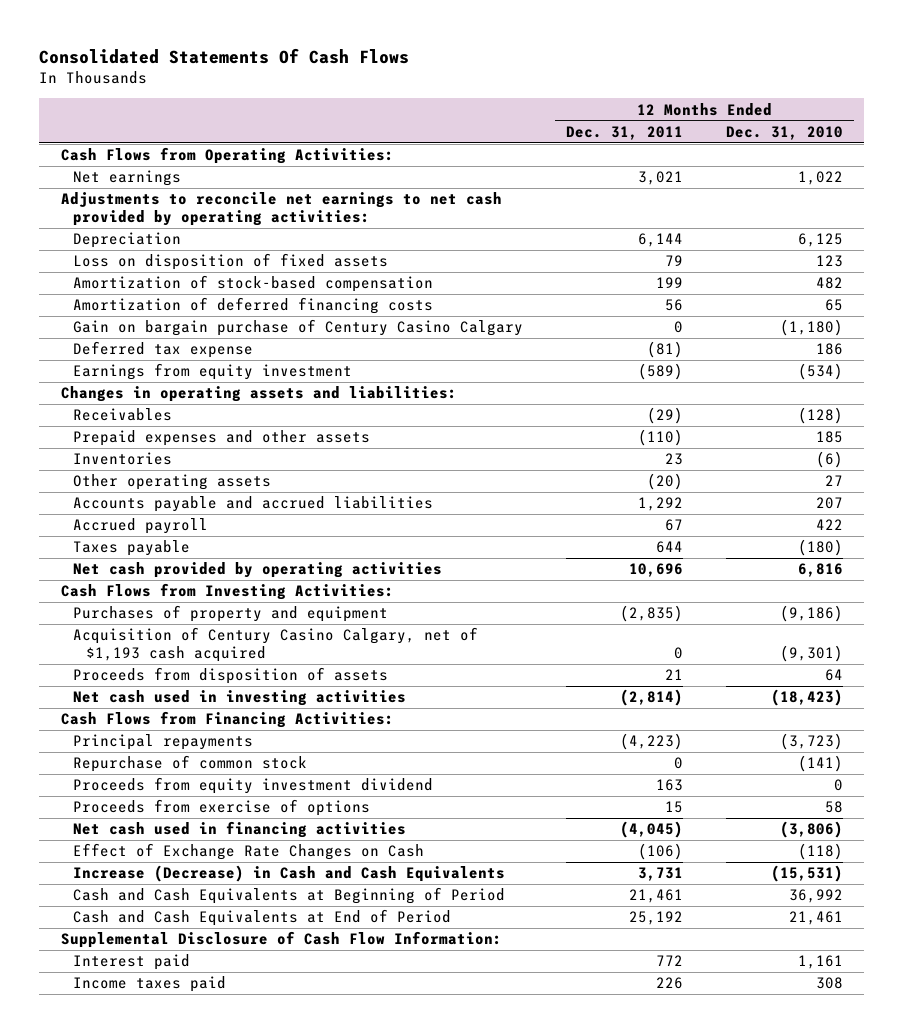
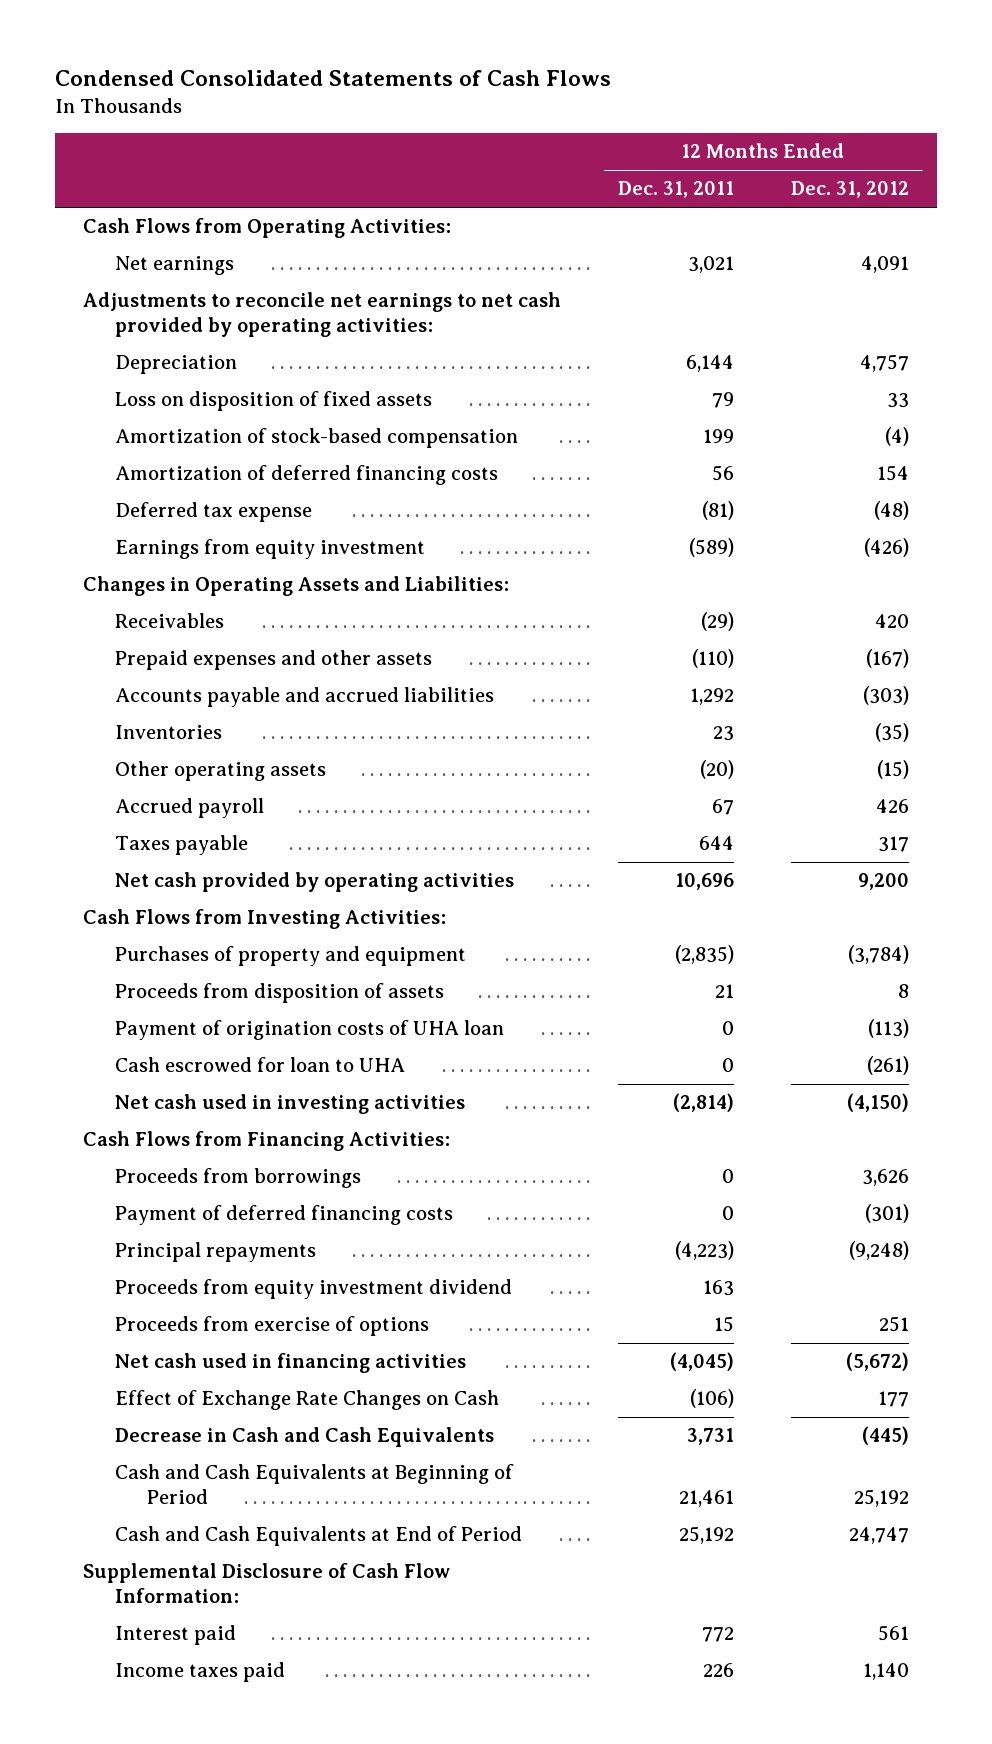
[39,47,410,64] Consolidated Statements Of Cash Flows -> [55,70,612,87] Condensed Consolidated Statements of Cash Flows
[725,125,843,140] Dec. 31, 2010 -> none
none -> [790,181,909,199] Dec. 31, 2012
[73,319,524,337] Gain on bargain purchase of Century Casino Calgary -> none
[60,386,457,403] Changes in operating assets and liabilities: -> [83,576,510,597] Changes in Operating Assets and Liabilities:
[73,496,434,513] Accounts payable and accrued liabilities -> [115,687,495,708] Accounts payable and accrued liabilities
[73,627,479,663] Acquisition of Century Casino Calgary, net of $1,193 cash acquired -> none
none -> [115,1020,505,1041] Payment of origination costs of UHA loan
none -> [115,1057,406,1073] Cash escrowed for loan to UHA
none -> [115,1168,362,1189] Proceeds from borrowings
none -> [115,1205,454,1226] Payment of deferred financing costs
[73,755,308,773] Repurchase of common stock -> none
[73,865,506,883] Increase (Decrease) in Cash and Cash Equivalents -> [115,1427,495,1448] Decrease in Cash and Cash Equivalents

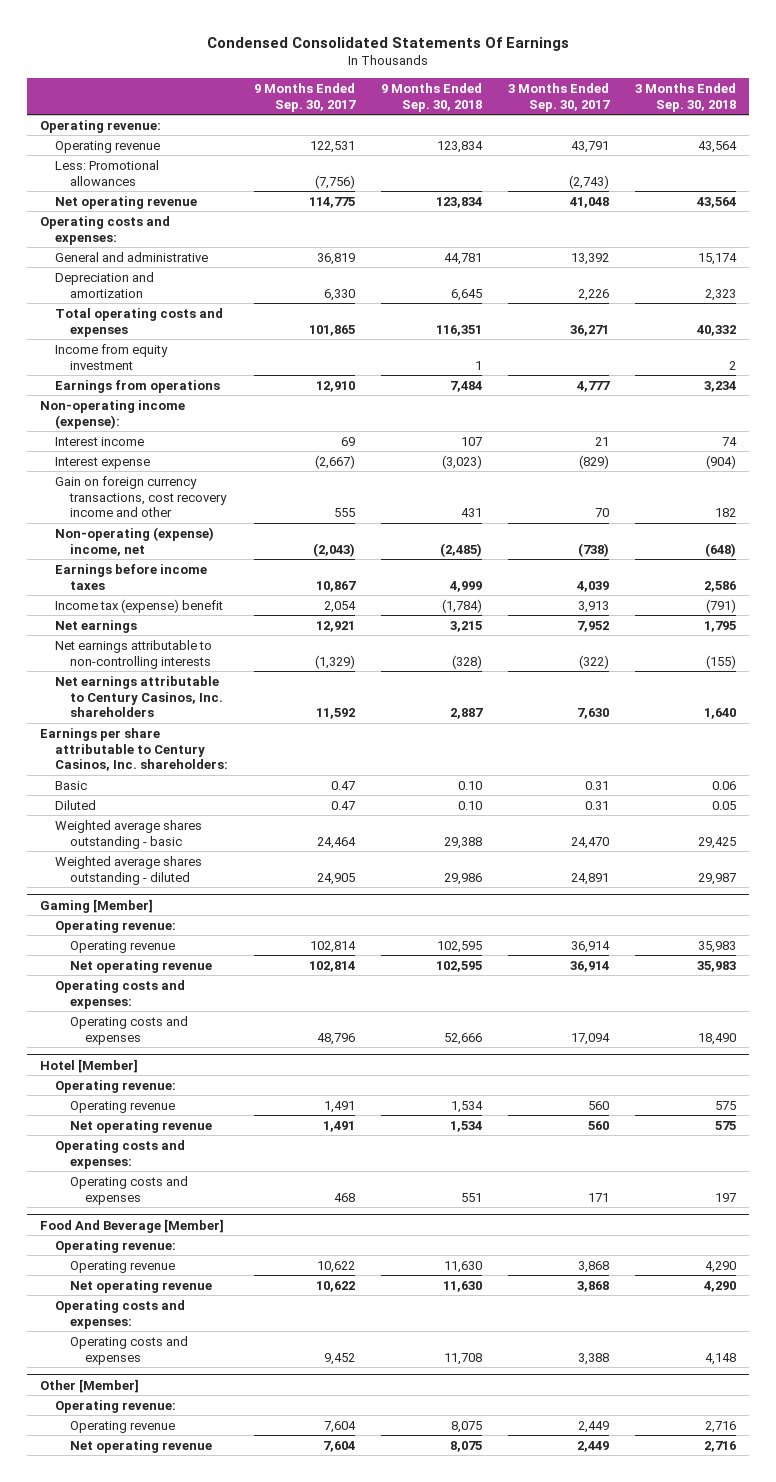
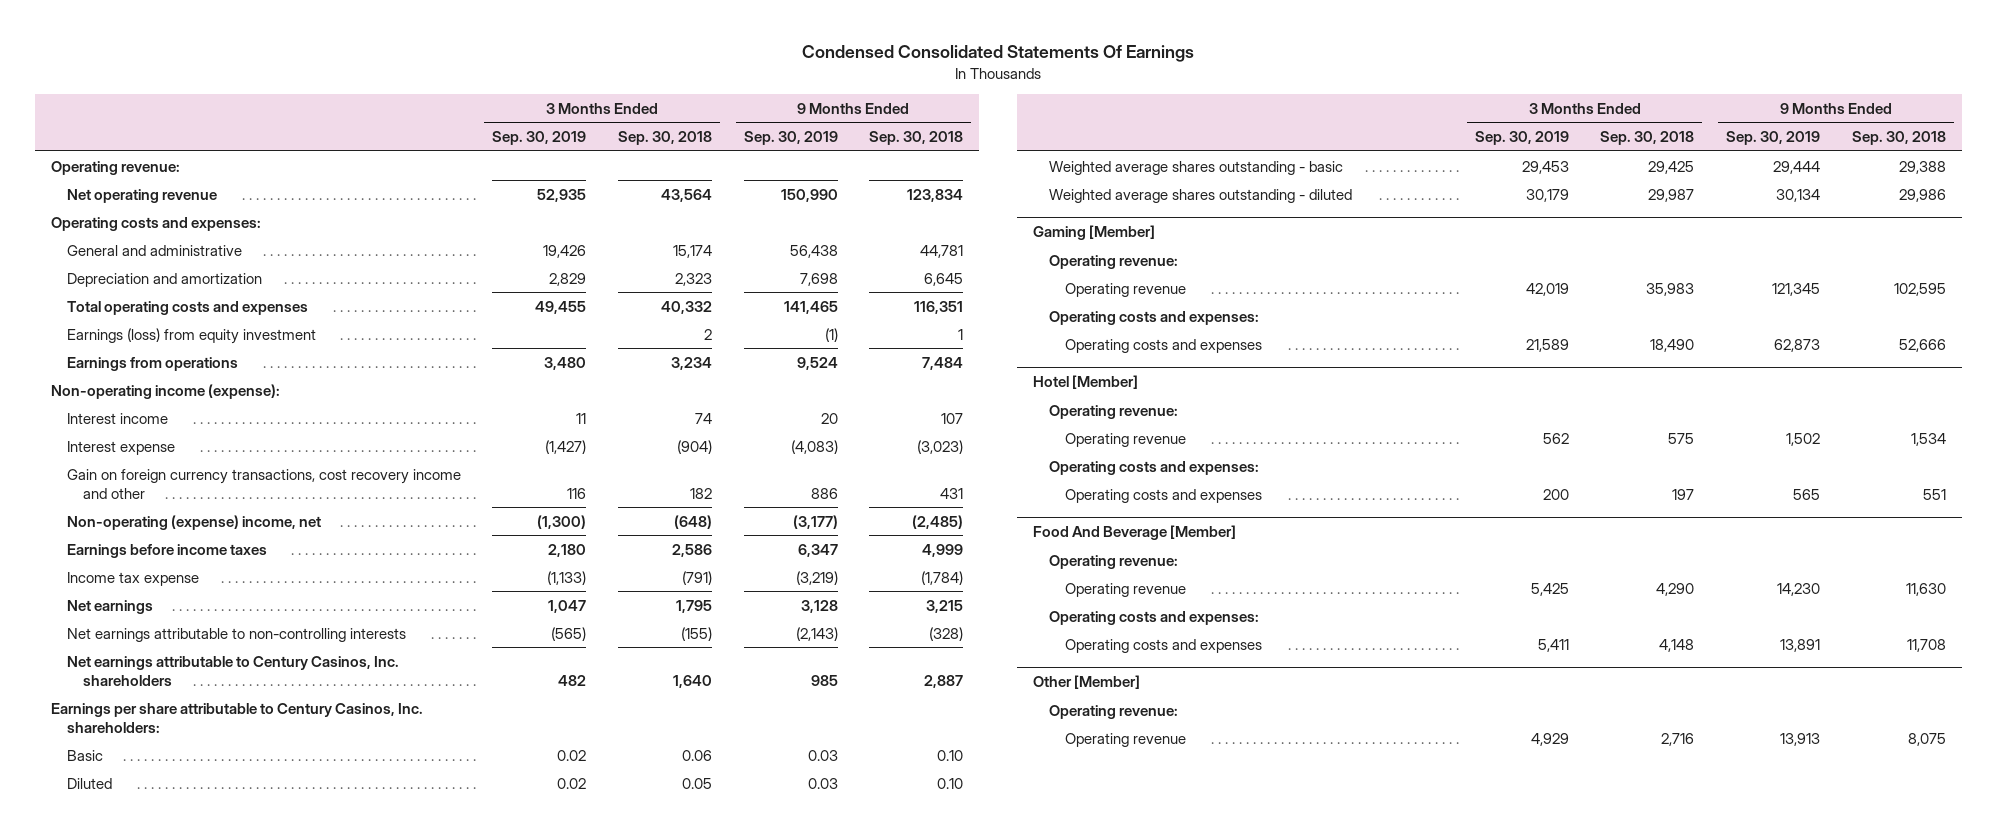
[253,82,356,112] 9 Months Ended Sep. 30, 2017 -> none
[507,82,610,112] 3 Months Ended Sep. 30, 2017 -> none
none -> [492,131,587,146] Sep. 30, 2019
none -> [743,131,838,146] Sep. 30, 2019
[55,140,161,153] Operating revenue -> none
[55,159,160,186] Less: Promotional allowances -> none
[55,343,169,370] Income from equity investment -> [66,327,316,344] Earnings (loss) from equity investment
[55,598,224,613] Income tax (expense) benefit -> [66,571,199,586] Income tax expense
[69,959,212,973] Net operating revenue -> none
[69,1119,212,1133] Net operating revenue -> none
[69,1279,212,1293] Net operating revenue -> none
[69,1439,212,1453] Net operating revenue -> none

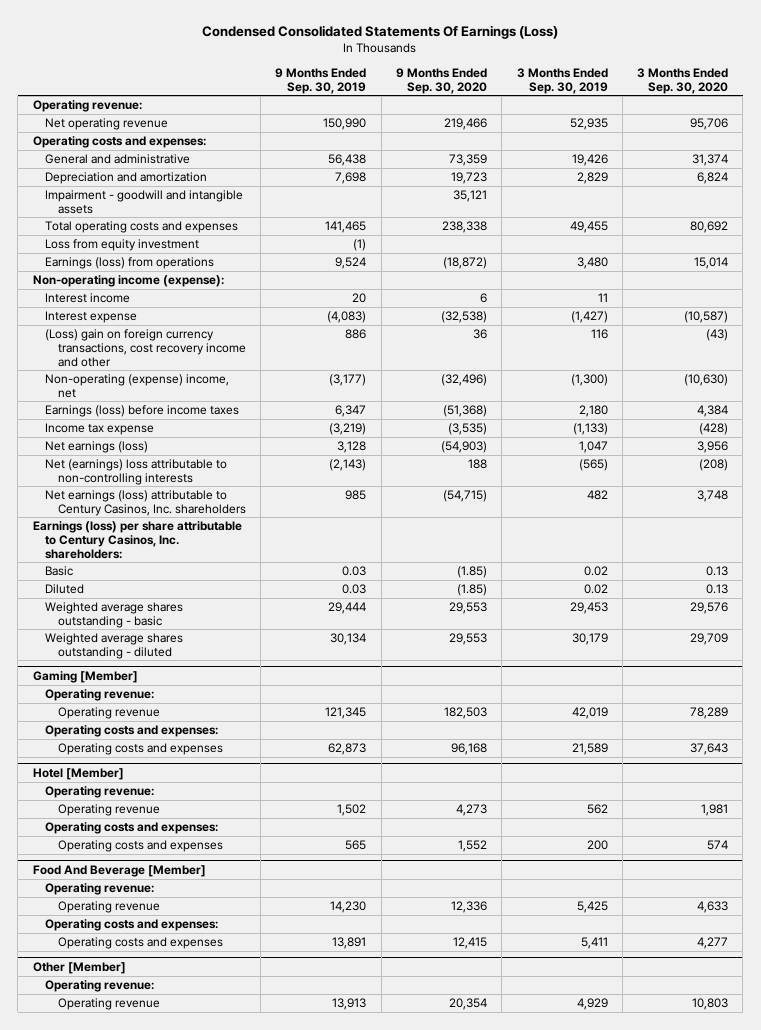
[802,45,1195,63] Condensed Consolidated Statements Of Earnings -> [202,25,559,40] Condensed Consolidated Statements Of Earnings (Loss)
[617,131,712,146] Sep. 30, 2018 -> none
[869,131,964,146] Sep. 30, 2018 -> none
none -> [395,67,487,94] 9 Months Ended Sep. 30, 2020
none -> [637,67,729,94] 3 Months Ended Sep. 30, 2020
none -> [45,189,244,214] Impairment - goodwill and intangible assets
[66,327,316,344] Earnings (loss) from equity investment -> [45,238,200,251] Loss from equity investment
[66,356,238,371] Earnings from operations -> [45,256,215,269] Earnings (loss) from operations
[66,468,461,499] Gain on foreign currency transactions, cost recovery income and other -> [45,328,246,367] (Loss) gain on foreign currency transactions, cost recovery income and other
[66,543,267,558] Earnings before income taxes -> [45,404,240,417] Earnings (loss) before income taxes
[66,599,153,614] Net earnings -> [45,440,149,453] Net earnings (loss)
[66,627,406,642] Net earnings attributable to non-controlling interests -> [45,458,228,485] Net (earnings) loss attributable to non-controlling interests
[66,655,399,686] Net earnings attributable to Century Casinos, Inc. shareholders -> [45,489,246,516] Net earnings (loss) attributable to Century Casinos, Inc. shareholders
[50,702,423,733] Earnings per share attributable to Century Casinos, Inc. shareholders: -> [32,520,242,559] Earnings (loss) per share attributable to Century Casinos, Inc. shareholders:

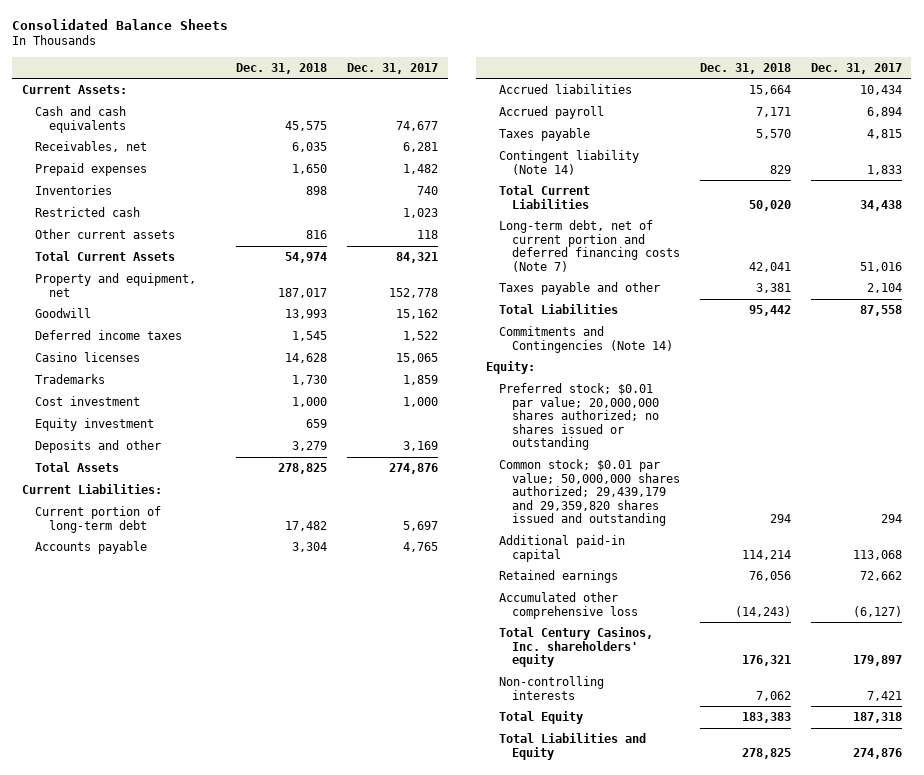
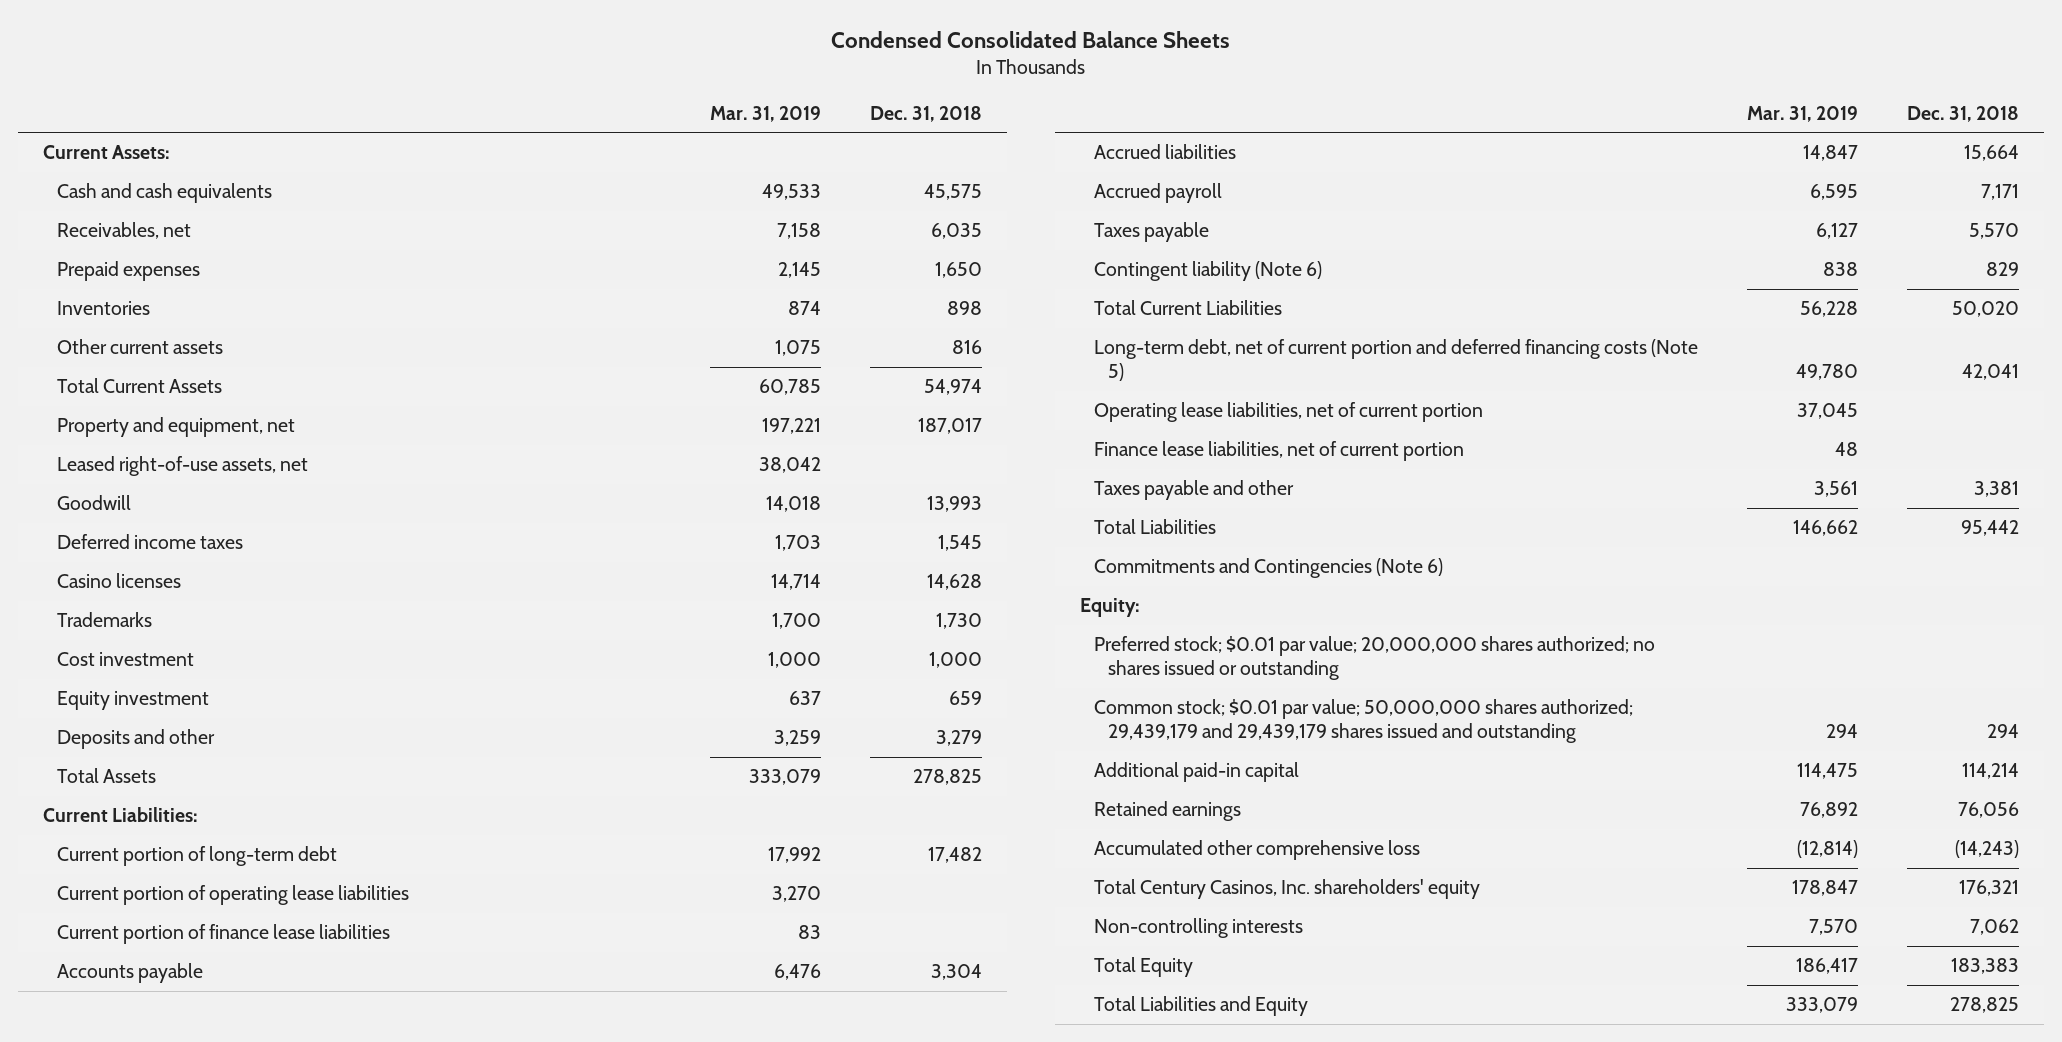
[12,18,229,30] Consolidated Balance Sheets -> [831,31,1231,49] Condensed Consolidated Balance Sheets
[346,62,438,74] Dec. 31, 2017 -> none
none -> [709,105,821,122] Mar. 31, 2019
[35,206,141,217] Restricted cash -> none
none -> [56,456,308,477] Leased right-of-use assets, net
none -> [56,885,409,906] Current portion of operating lease liabilities
none -> [56,924,390,945] Current portion of finance lease liabilities
[499,149,640,175] Contingent liability (Note 14) -> [1093,261,1322,282] Contingent liability (Note 6)
[499,219,681,272] Long-term debt, net of current portion and deferred financing costs (Note 7) -> [1093,339,1698,382] Long-term debt, net of current portion and deferred financing costs (Note 5)
none -> [1093,402,1483,423] Operating lease liabilities, net of current portion
none -> [1093,441,1464,462] Finance lease liabilities, net of current portion
[499,325,674,353] Commitments and Contingencies (Note 14) -> [1093,558,1443,579] Commitments and Contingencies (Note 6)
[499,458,681,527] Common stock; $0.01 par value; 50,000,000 shares authorized; 29,439,179 and 29,359,820 shares issued and outstanding -> [1093,699,1633,744] Common stock; $0.01 par value; 50,000,000 shares authorized; 29,439,179 and 29,439,179 shares issued and outstanding

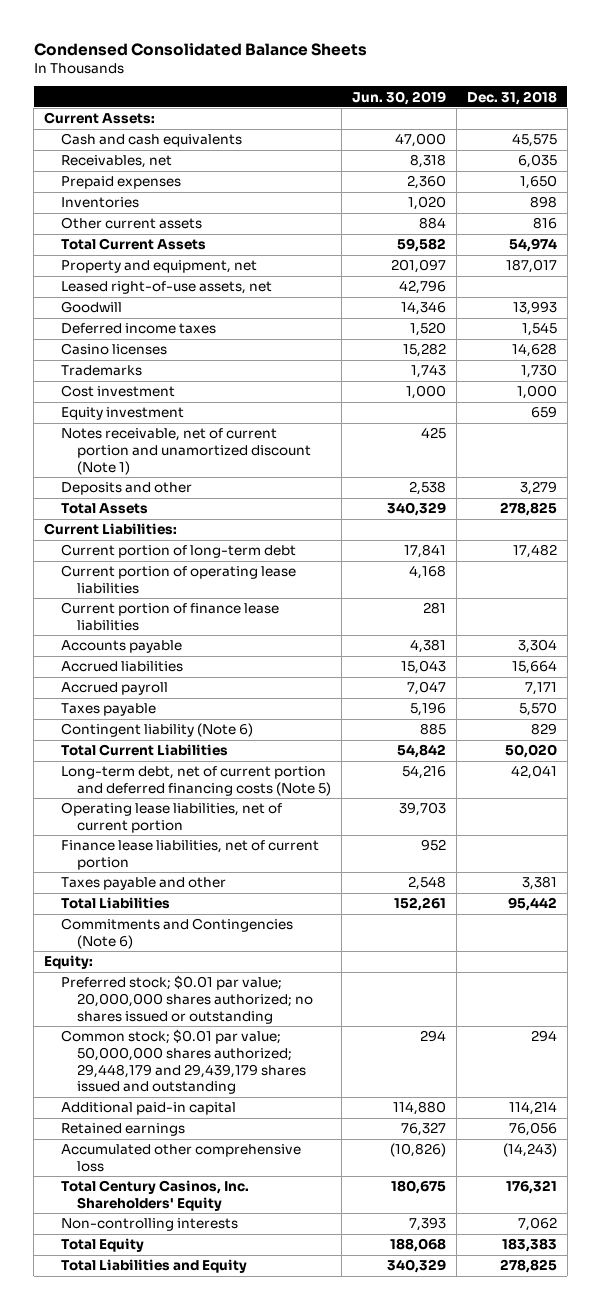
[709,105,821,122] Mar. 31, 2019 -> none
none -> [351,90,446,105] Jun. 30, 2019
none -> [60,428,311,475] Notes receivable, net of current portion and unamortized discount (Note 1)
[1093,699,1633,744] Common stock; $0.01 par value; 50,000,000 shares authorized; 29,439,179 and 29,439,179 shares issued and outstanding -> [60,1029,306,1095] Common stock; $0.01 par value; 50,000,000 shares authorized; 29,448,179 and 29,439,179 shares issued and outstanding
[1093,879,1480,900] Total Century Casinos, Inc. shareholders' equity -> [60,1180,249,1211] Total Century Casinos, Inc. Shareholders' Equity

